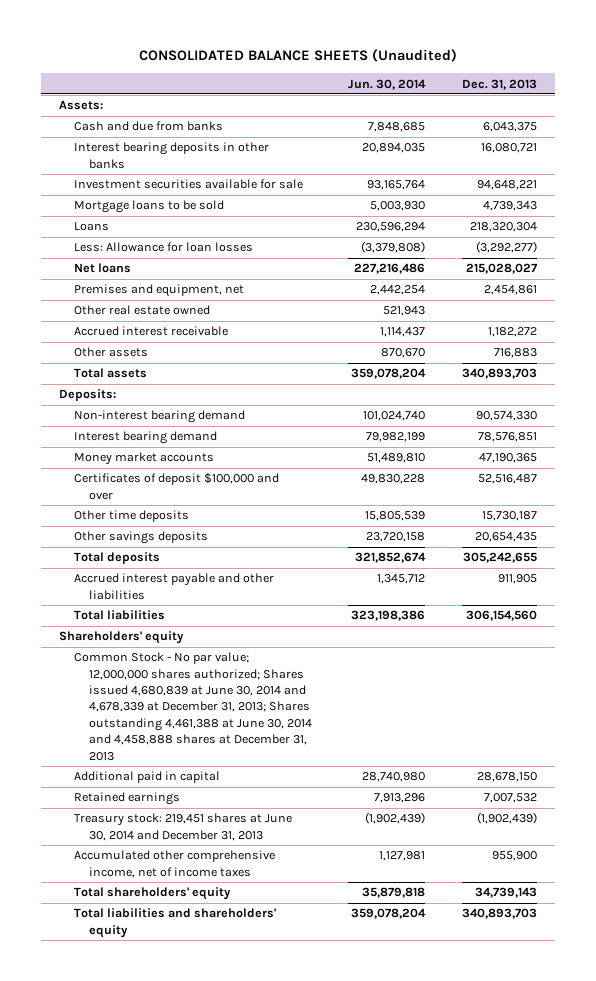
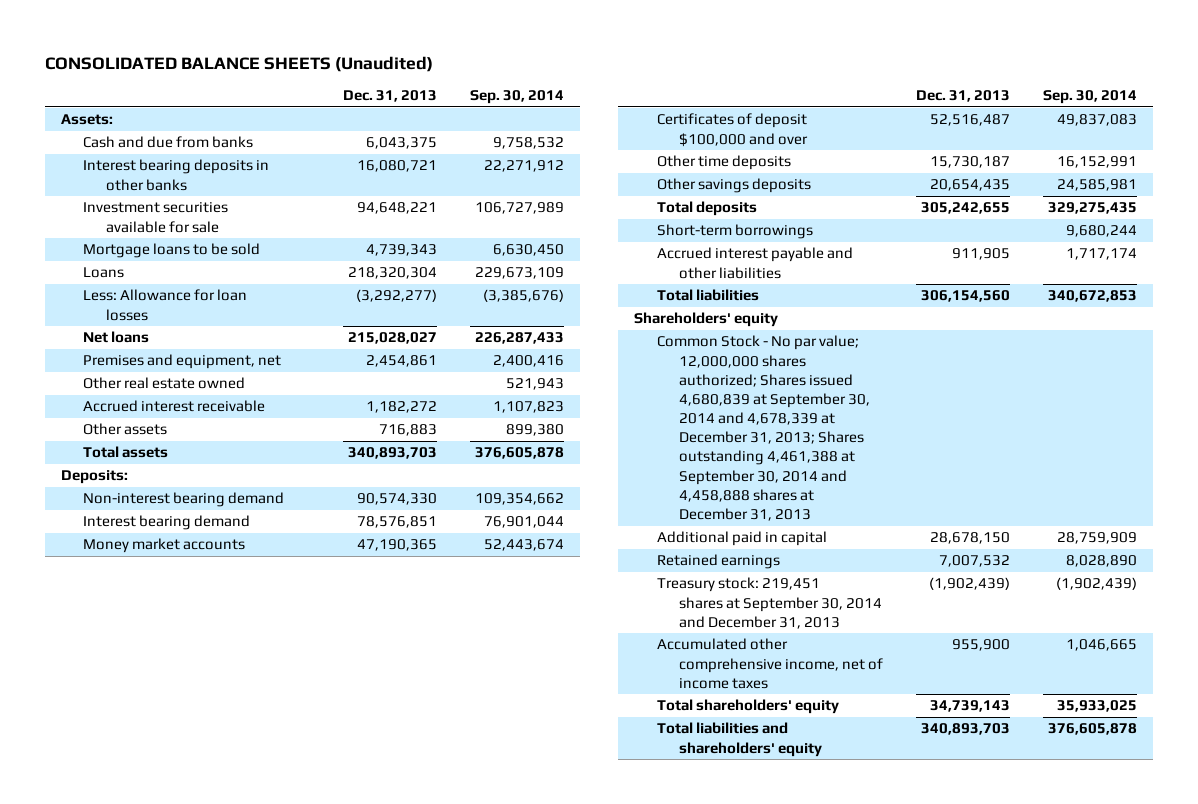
[348,78,427,90] Jun. 30, 2014 -> none
none -> [469,90,564,105] Sep. 30, 2014
none -> [656,224,813,240] Short-term borrowings
[73,652,312,761] Common Stock - No par value; 12,000,000 shares authorized; Shares issued 4,680,839 at June 30, 2014 and 4,678,339 at December 31, 2013; Shares outstanding 4,461,388 at June 30, 2014 and 4,458,888 shares at December 31, 2013 -> [656,335,870,522] Common Stock - No par value; 12,000,000 shares authorized; Shares issued 4,680,839 at September 30, 2014 and 4,678,339 at December 31, 2013; Shares outstanding 4,461,388 at September 30, 2014 and 4,458,888 shares at December 31, 2013
[73,813,292,841] Treasury stock: 219,451 shares at June 30, 2014 and December 31, 2013 -> [656,577,882,629] Treasury stock: 219,451 shares at September 30, 2014 and December 31, 2013

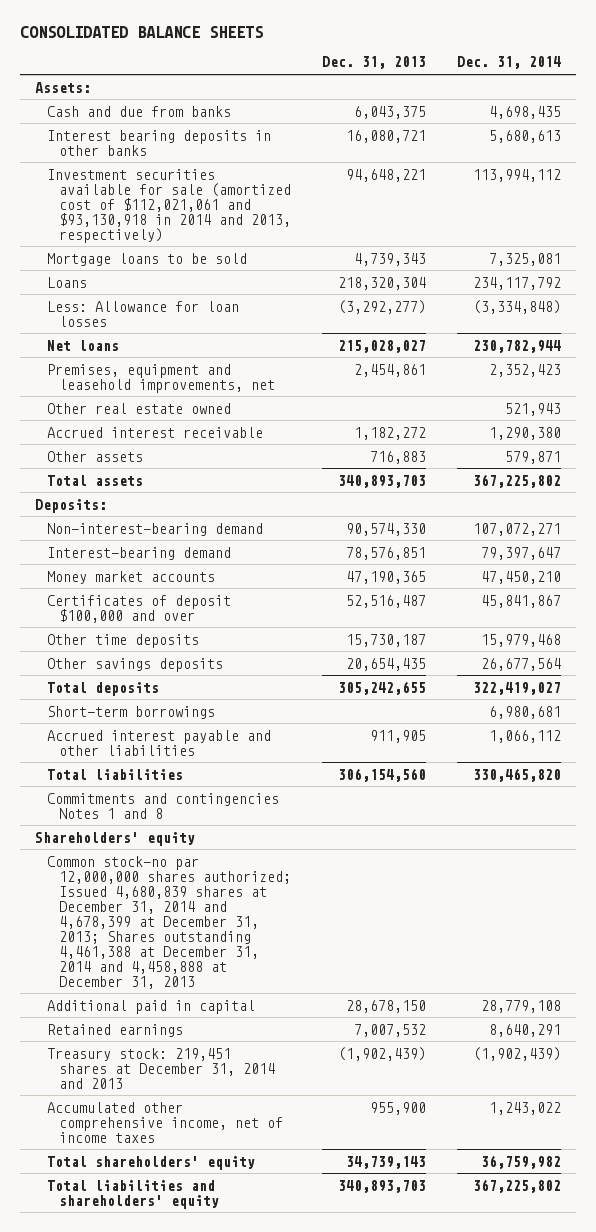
[44,55,433,72] CONSOLIDATED BALANCE SHEETS (Unaudited) -> [19,26,263,39] CONSOLIDATED BALANCE SHEETS
[469,90,564,105] Sep. 30, 2014 -> none
none -> [456,56,561,70] Dec. 31, 2014
[83,202,229,233] Investment securities available for sale -> [47,168,292,243] Investment securities available for sale (amortized cost of $112,021,061 and $93,130,918 in 2014 and 2013, respectively)
[83,354,282,370] Premises and equipment, net -> [47,363,276,393] Premises, equipment and leasehold improvements, net
[83,492,285,508] Non-interest bearing demand -> [47,522,264,536] Non-interest-bearing demand
[83,515,251,531] Interest bearing demand -> [47,546,232,560] Interest-bearing demand
none -> [47,792,280,819] Commitments and contingencies Notes 1 and 8
[656,335,870,522] Common Stock - No par value; 12,000,000 shares authorized; Shares issued 4,680,839 at September 30, 2014 and 4,678,339 at December 31, 2013; Shares outstanding 4,461,388 at September 30, 2014 and 4,458,888 shares at December 31, 2013 -> [47,855,292,989] Common stock-no par 12,000,000 shares authorized; Issued 4,680,839 shares at December 31, 2014 and 4,678,399 at December 31, 2013; Shares outstanding 4,461,388 at December 31, 2014 and 4,458,888 at December 31, 2013
[656,577,882,629] Treasury stock: 219,451 shares at September 30, 2014 and December 31, 2013 -> [47,1047,276,1089] Treasury stock: 219,451 shares at December 31, 2014 and 2013

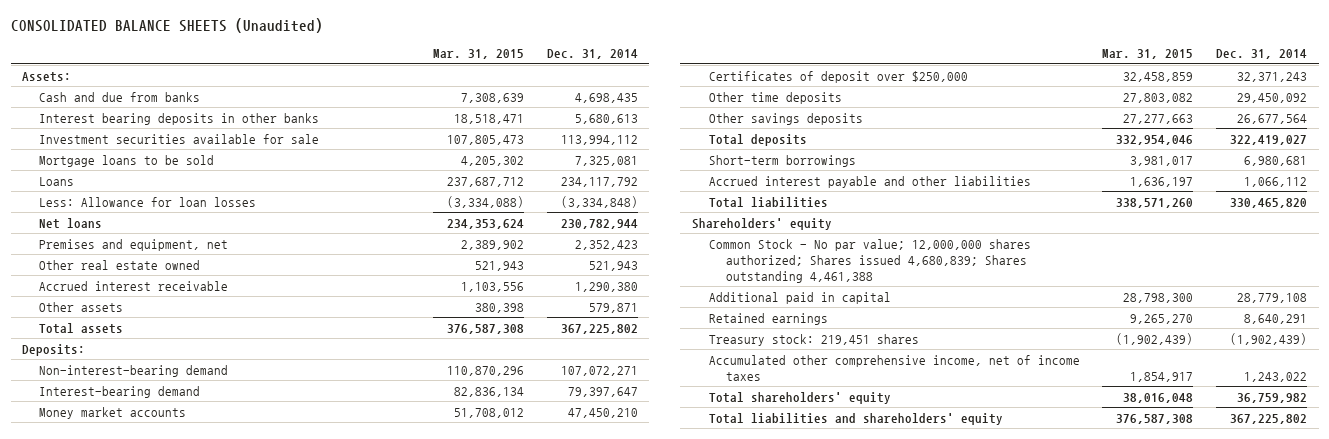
[19,26,263,39] CONSOLIDATED BALANCE SHEETS -> [10,18,323,34] CONSOLIDATED BALANCE SHEETS (Unaudited)
[321,56,426,70] Dec. 31, 2013 -> none
none -> [432,49,524,60] Mar. 31, 2015
[47,168,292,243] Investment securities available for sale (amortized cost of $112,021,061 and $93,130,918 in 2014 and 2013, respectively) -> [39,133,320,144] Investment securities available for sale
[47,363,276,393] Premises, equipment and leasehold improvements, net -> [39,238,229,251] Premises and equipment, net
[47,594,232,623] Certificates of deposit $100,000 and over -> [708,70,968,83] Certificates of deposit over $250,000
[480,594,561,608] 45,841,867 -> [1237,71,1308,82] 32,371,243
[480,633,561,647] 15,979,468 -> [1237,92,1308,103] 29,450,092
[47,792,280,819] Commitments and contingencies Notes 1 and 8 -> none
[47,855,292,989] Common stock-no par 12,000,000 shares authorized; Issued 4,680,839 shares at December 31, 2014 and 4,678,399 at December 31, 2013; Shares outstanding 4,461,388 at December 31, 2014 and 4,458,888 at December 31, 2013 -> [708,238,1031,283] Common Stock - No par value; 12,000,000 shares authorized; Shares issued 4,680,839; Shares outstanding 4,461,388
[47,1047,276,1089] Treasury stock: 219,451 shares at December 31, 2014 and 2013 -> [708,333,919,346] Treasury stock: 219,451 shares

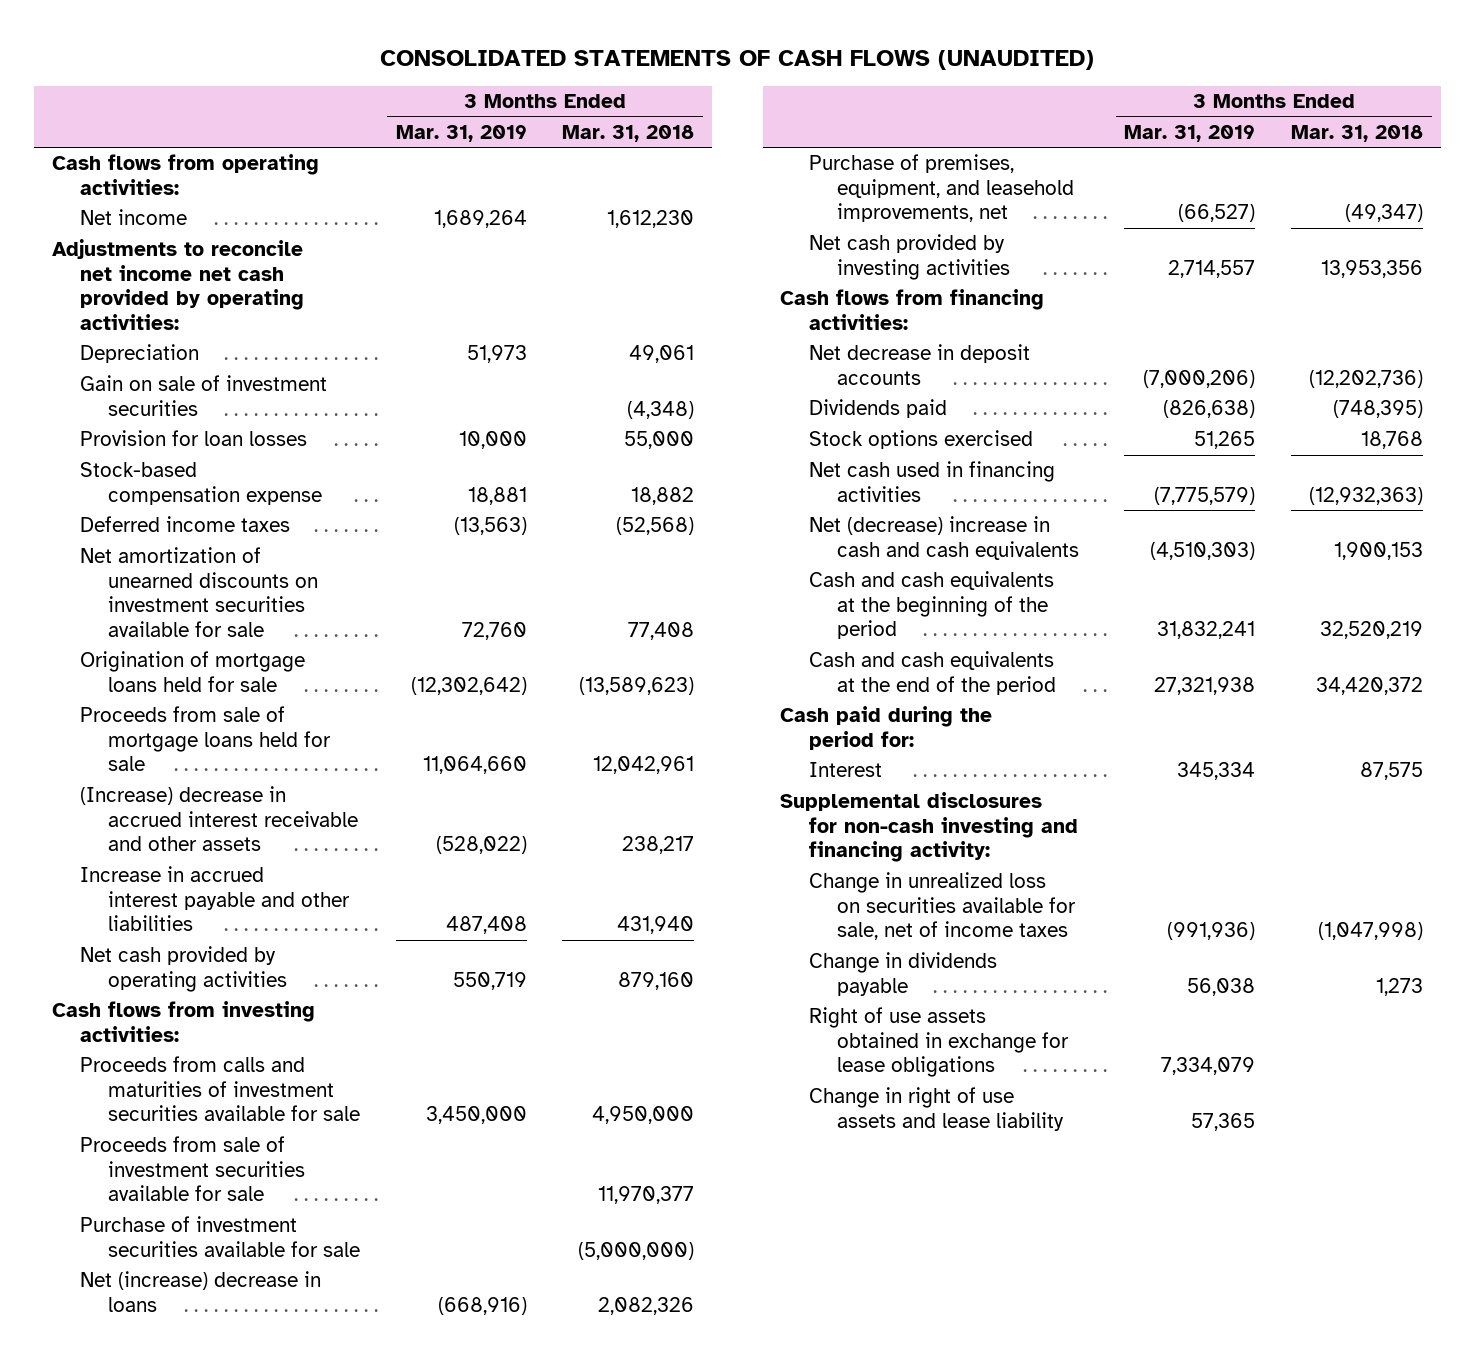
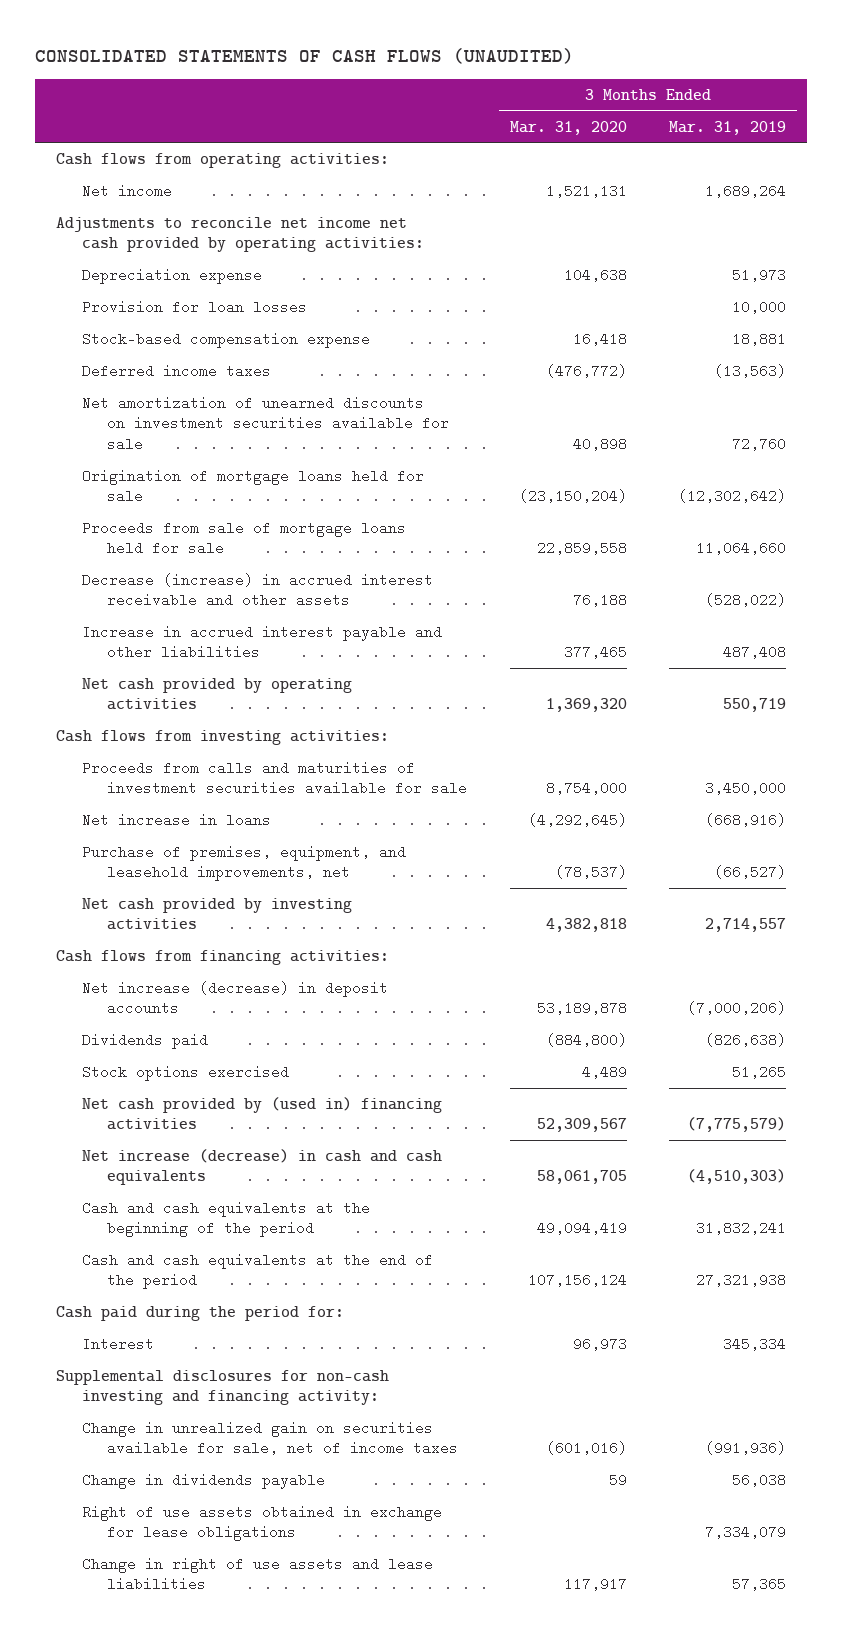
[562,124,695,142] Mar. 31, 2018 -> none
none -> [509,120,627,135] Mar. 31, 2020
[79,375,327,416] Gain on sale of investment securities -> none
[79,344,199,364] Depreciation -> [81,268,262,285] Depreciation expense
[79,786,359,852] (Increase) decrease in accrued interest receivable and other assets -> [81,573,433,608] Decrease (increase) in accrued interest receivable and other assets
[79,1136,306,1202] Proceeds from sale of investment securities available for sale -> none
[79,1216,361,1257] Purchase of investment securities available for sale -> none
[79,1271,321,1312] Net (increase) decrease in loans -> [81,813,271,828] Net increase in loans
[808,344,1030,385] Net decrease in deposit accounts -> [81,981,388,1016] Net increase (decrease) in deposit accounts
[808,461,1055,502] Net cash used in financing activities -> [81,1097,442,1131] Net cash provided by (used in) financing activities
[808,516,1079,560] Net (decrease) increase in cash and cash equivalents -> [81,1149,442,1186] Net increase (decrease) in cash and cash equivalents
[808,872,1076,941] Change in unrealized loss on securities available for sale, net of income taxes -> [81,1421,459,1456] Change in unrealized gain on securities available for sale, net of income taxes
[808,1087,1064,1131] Change in right of use assets and lease liability -> [81,1557,433,1592] Change in right of use assets and lease liabilities

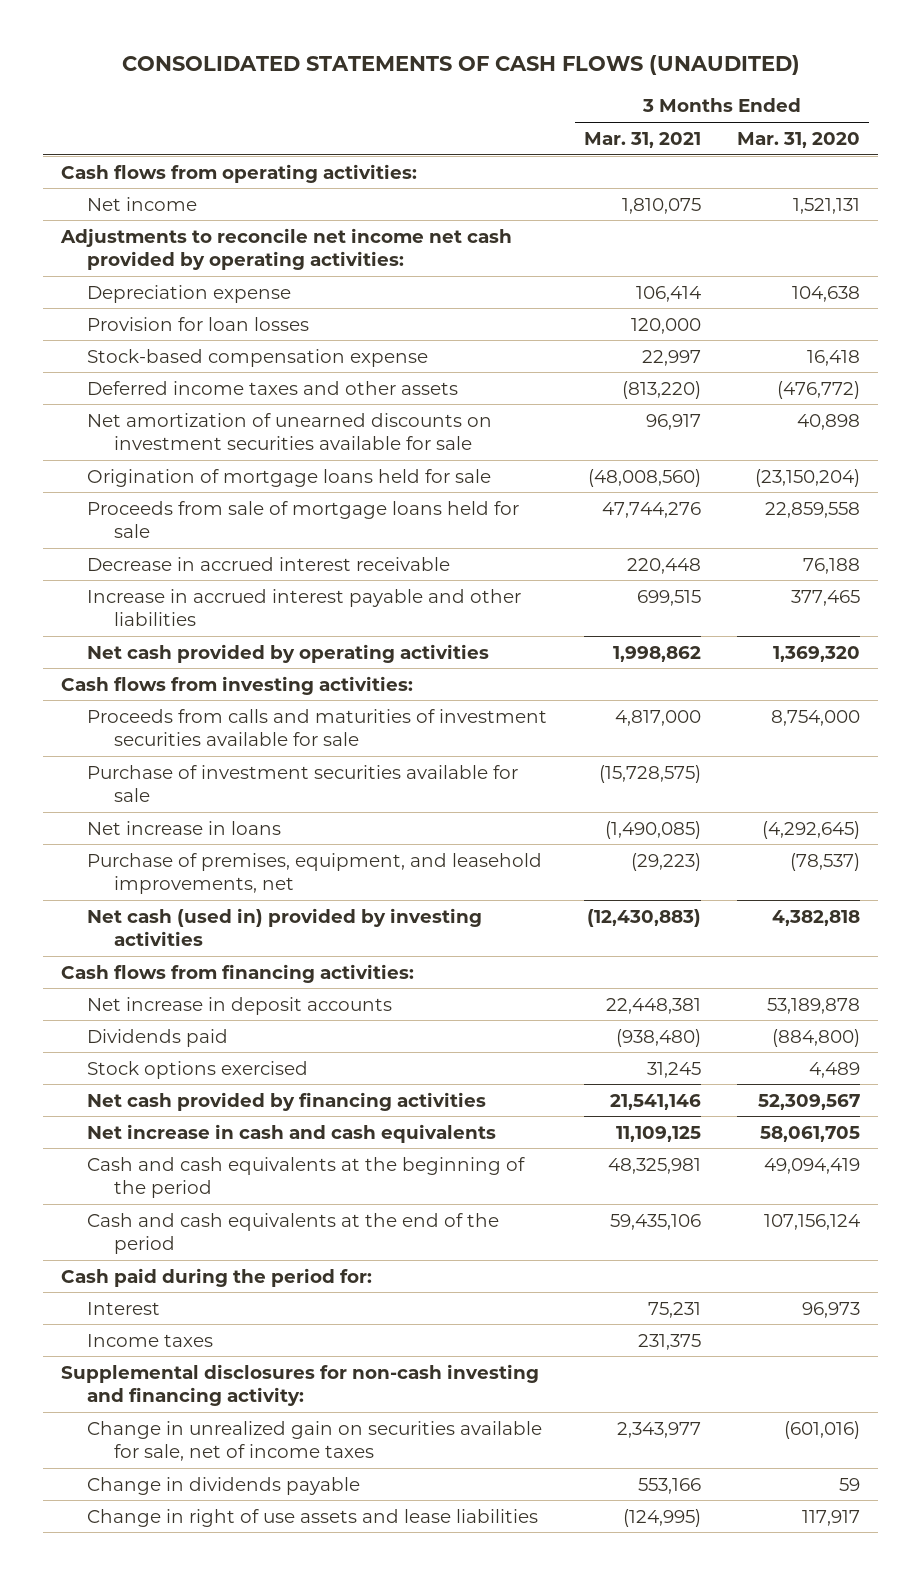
[669,120,787,135] Mar. 31, 2019 -> none
none -> [583,131,701,148] Mar. 31, 2021
[81,364,271,379] Deferred income taxes -> [87,380,459,395] Deferred income taxes and other assets
[81,573,433,608] Decrease (increase) in accrued interest receivable and other assets -> [87,556,451,571] Decrease in accrued interest receivable
none -> [87,764,519,803] Purchase of investment securities available for sale
[81,898,352,931] Net cash provided by investing activities -> [87,907,483,947] Net cash (used in) provided by investing activities
[81,981,388,1016] Net increase (decrease) in deposit accounts -> [87,996,393,1015] Net increase in deposit accounts
[81,1097,442,1131] Net cash provided by (used in) financing activities -> [87,1091,487,1111] Net cash provided by financing activities
[81,1149,442,1186] Net increase (decrease) in cash and cash equivalents -> [87,1123,497,1143] Net increase in cash and cash equivalents
none -> [87,1333,214,1347] Income taxes
[81,1505,442,1542] Right of use assets obtained in exchange for lease obligations -> none

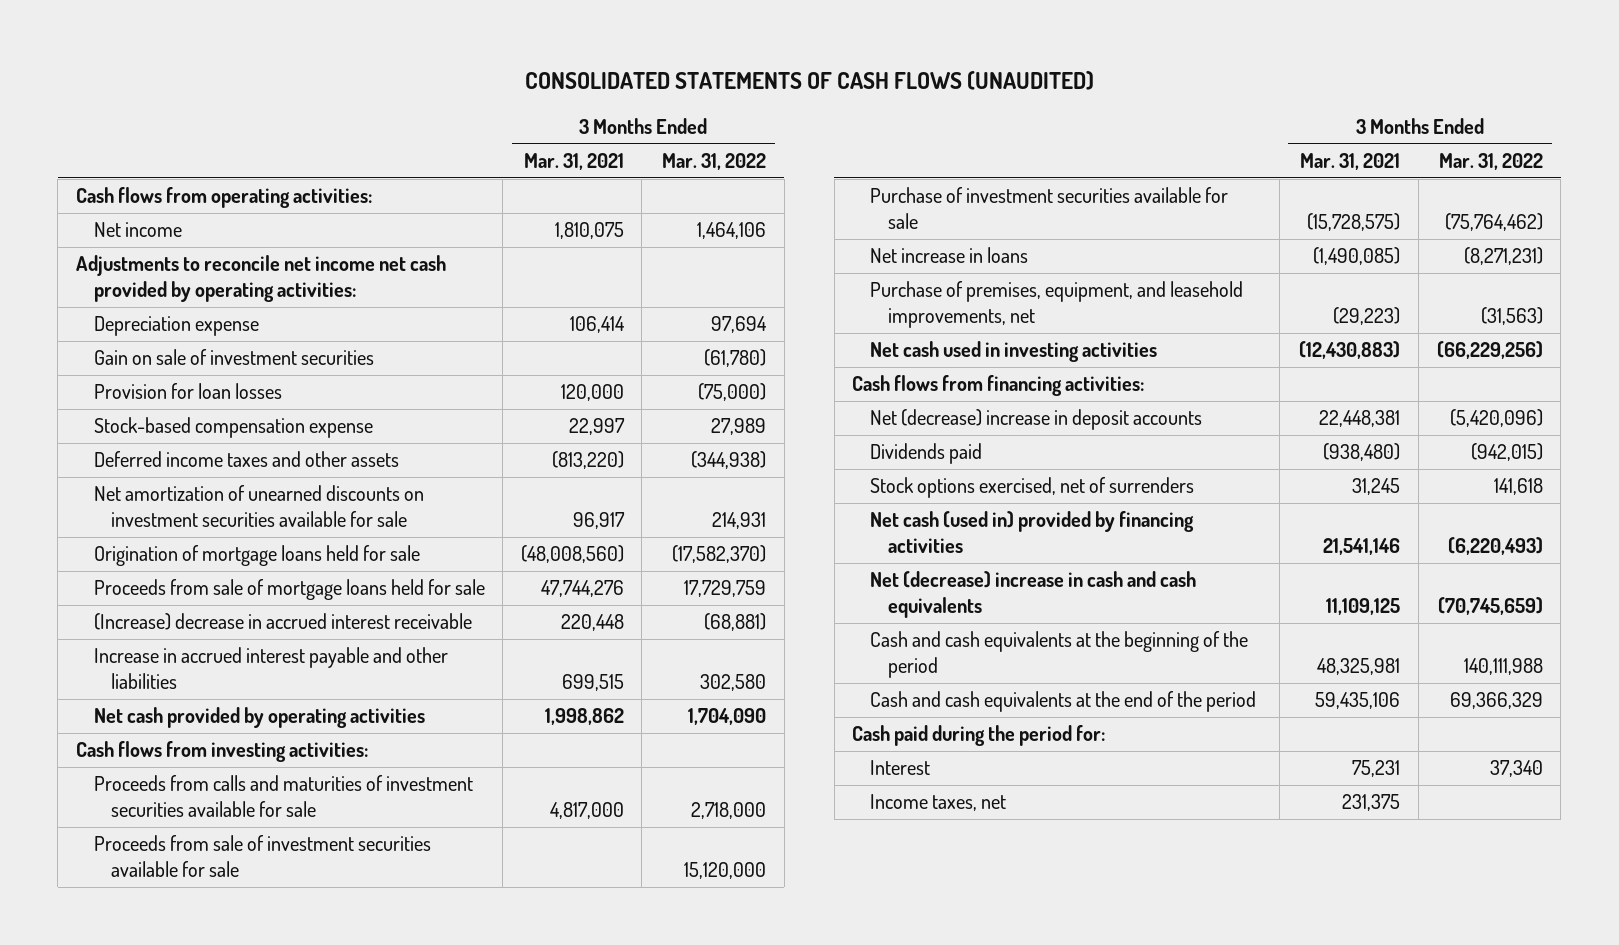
[737,131,861,148] Mar. 31, 2020 -> none
none -> [662,152,767,170] Mar. 31, 2022
none -> [93,349,374,366] Gain on sale of investment securities
[87,556,451,571] Decrease in accrued interest receivable -> [93,613,472,631] (Increase) decrease in accrued interest receivable
none -> [93,835,431,877] Proceeds from sale of investment securities available for sale
[87,907,483,947] Net cash (used in) provided by investing activities -> [870,341,1158,363] Net cash used in investing activities
[87,996,393,1015] Net increase in deposit accounts -> [870,409,1203,431] Net (decrease) increase in deposit accounts
[87,1060,309,1079] Stock options exercised -> [870,477,1195,499] Stock options exercised, net of surrenders
[87,1091,487,1111] Net cash provided by financing activities -> [870,511,1195,553] Net cash (used in) provided by financing activities
[87,1123,497,1143] Net increase in cash and cash equivalents -> [870,571,1197,618] Net (decrease) increase in cash and cash equivalents
[60,1363,539,1407] Supplemental disclosures for non-cash investing and financing activity: -> none
[87,1420,543,1462] Change in unrealized gain on securities available for sale, net of income taxes -> none
[87,1476,361,1495] Change in dividends payable -> none
[87,1508,539,1527] Change in right of use assets and lease liabilities -> none
[87,1333,214,1347] Income taxes -> [870,794,1007,812] Income taxes, net

